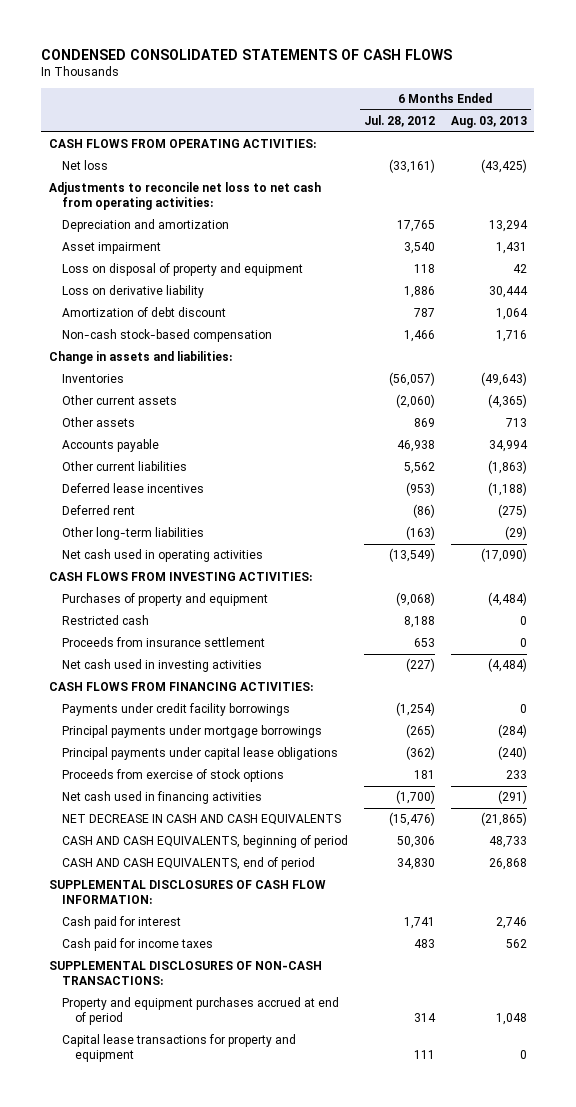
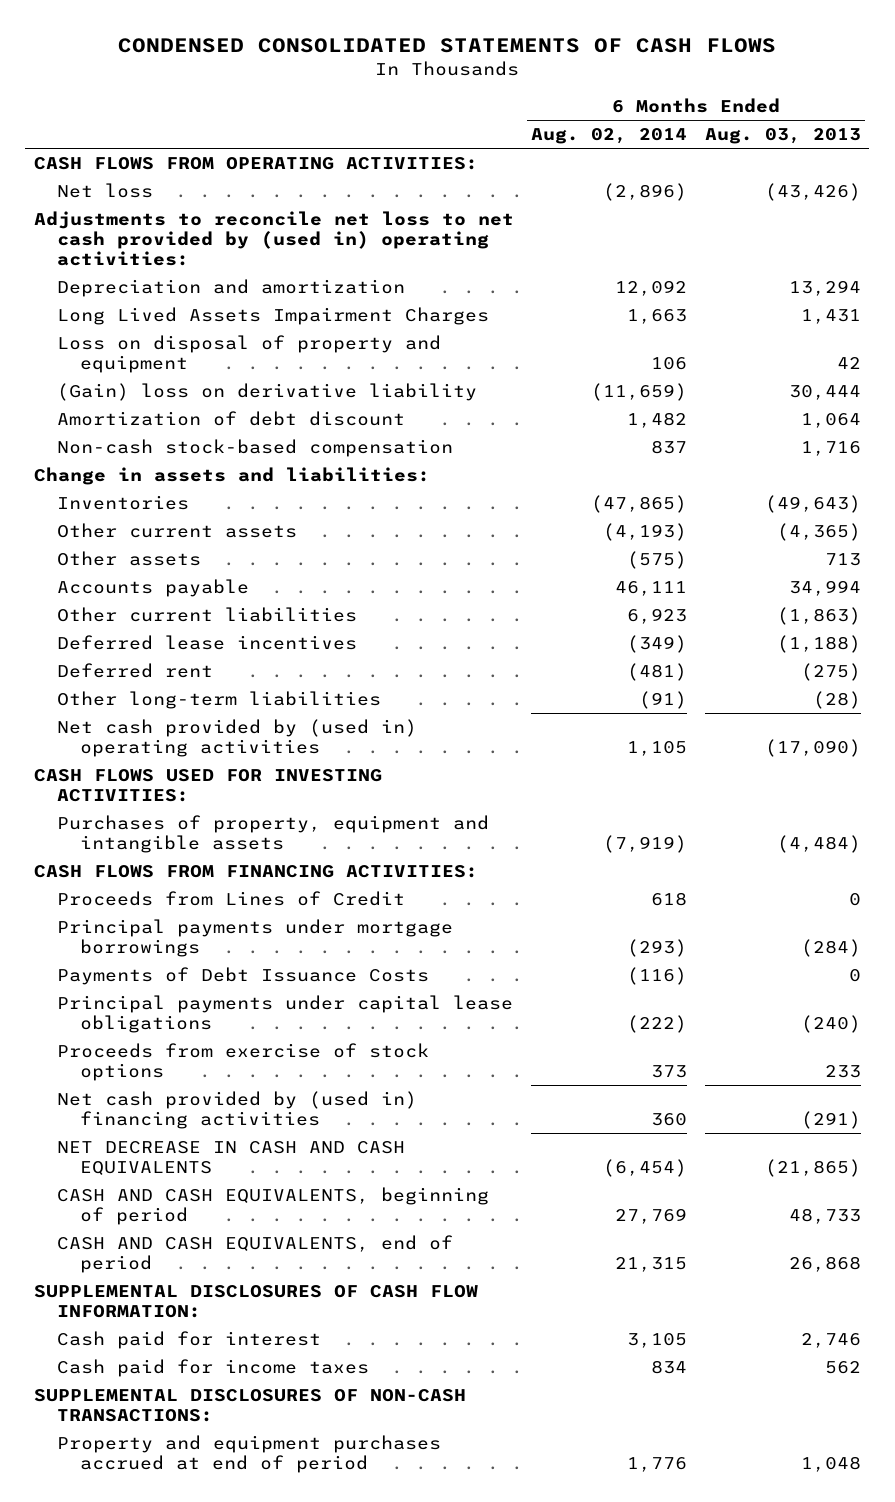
[363,115,435,128] Jul. 28, 2012 -> none
none -> [531,128,688,145] Aug. 02, 2014
[480,159,527,174] (43,425) -> [764,182,861,201] (43,426)
[49,182,322,211] Adjustments to reconcile net loss to net cash from operating activities: -> [34,210,515,266] Adjustments to reconcile net loss to net cash provided by (used in) operating activities:
[62,242,162,255] Asset impairment -> [56,306,489,325] Long Lived Assets Impairment Charges
[62,285,205,299] Loss on derivative liability -> [56,382,477,401] (Gain) loss on derivative liability
[62,615,150,626] Restricted cash -> none
[62,637,266,648] Proceeds from insurance settlement -> none
[62,659,263,673] Net cash used in investing activities -> none
[504,526,527,541] (29) -> [812,690,861,709] (28)
[62,549,264,563] Net cash used in operating activities -> [56,718,417,757] Net cash provided by (used in) operating activities
[49,572,313,582] CASH FLOWS FROM INVESTING ACTIVITIES: -> [34,768,383,802] CASH FLOWS USED FOR INVESTING ACTIVITIES:
[62,593,269,607] Purchases of property and equipment -> [56,814,489,853] Purchases of property, equipment and intangible assets
[62,703,291,717] Payments under credit facility borrowings -> none
none -> [56,890,405,906] Proceeds from Lines of Credit
none -> [56,966,429,985] Payments of Debt Issuance Costs
[62,791,263,805] Net cash used in financing activities -> [56,1090,417,1129] Net cash provided by (used in) financing activities
[62,1034,297,1063] Capital lease transactions for property and equipment -> none

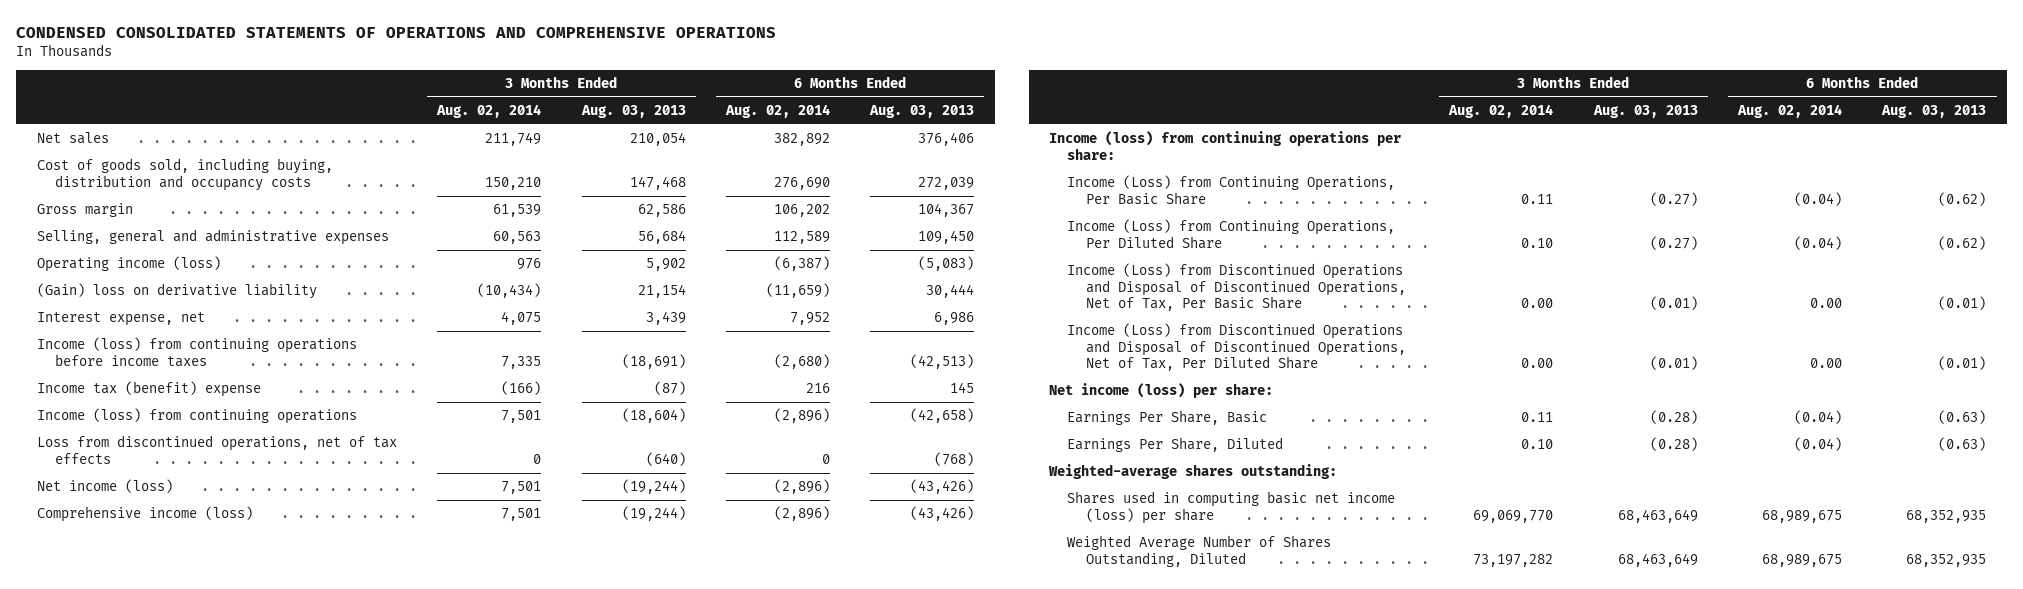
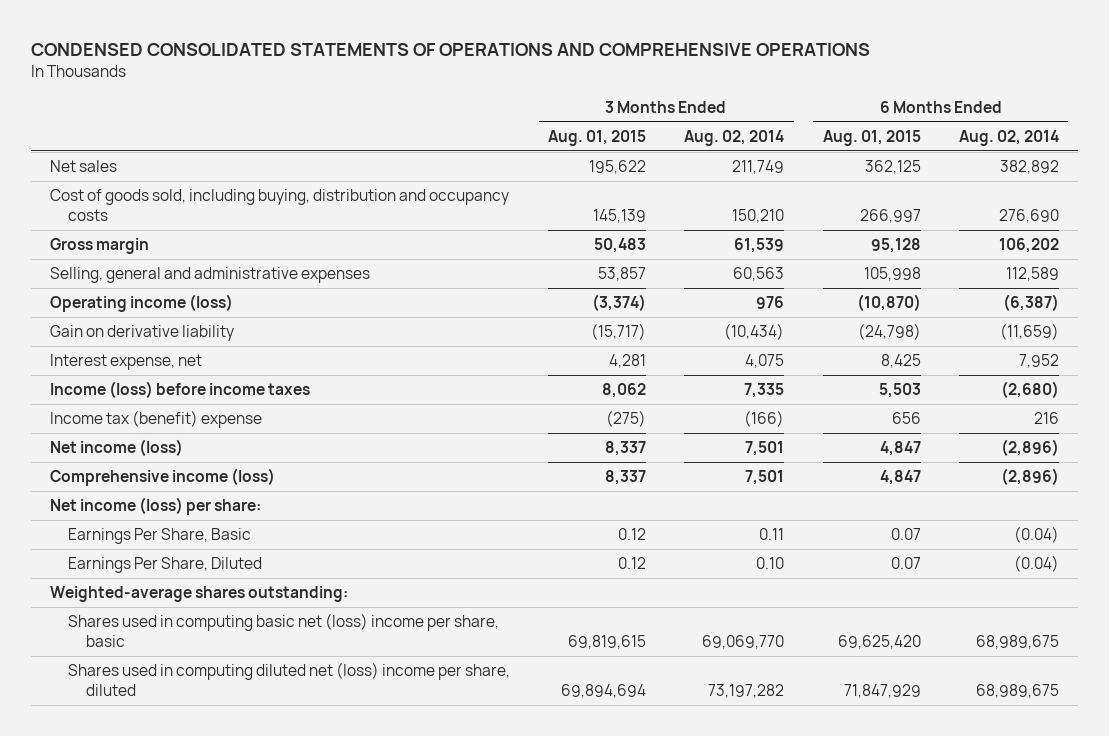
[580,104,686,118] Aug. 03, 2013 -> none
[869,104,975,118] Aug. 03, 2013 -> none
none -> [548,129,647,146] Aug. 01, 2015
none -> [822,129,921,146] Aug. 01, 2015
[36,283,317,300] (Gain) loss on derivative liability -> [50,325,235,342] Gain on derivative liability
[36,337,357,367] Income (loss) from continuing operations before income taxes -> [50,381,311,399] Income (loss) before income taxes
[36,408,357,425] Income (loss) from continuing operations -> none
[36,435,397,464] Loss from discontinued operations, net of tax effects -> none
[1048,131,1401,160] Income (loss) from continuing operations per share: -> none
[1067,175,1396,205] Income (Loss) from Continuing Operations, Per Basic Share -> none
[1067,219,1396,249] Income (Loss) from Continuing Operations, Per Diluted Share -> none
[1067,263,1406,312] Income (Loss) from Discontinued Operations and Disposal of Discontinued Operations, Net of Tax, Per Basic Share -> none
[1067,323,1406,372] Income (Loss) from Discontinued Operations and Disposal of Discontinued Operations, Net of Tax, Per Diluted Share -> none
[1067,491,1396,524] Shares used in computing basic net income (loss) per share -> [67,613,499,648] Shares used in computing basic net (loss) income per share, basic
[1067,535,1332,567] Weighted Average Number of Shares Outstanding, Diluted -> [67,662,510,697] Shares used in computing diluted net (loss) income per share, diluted

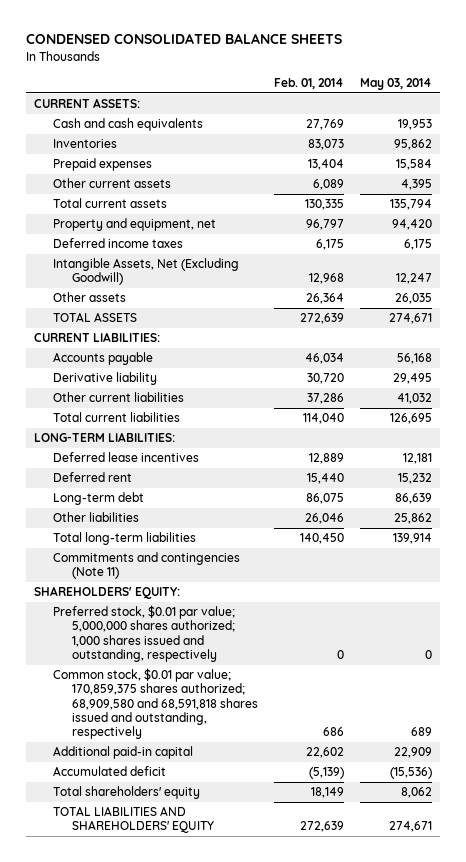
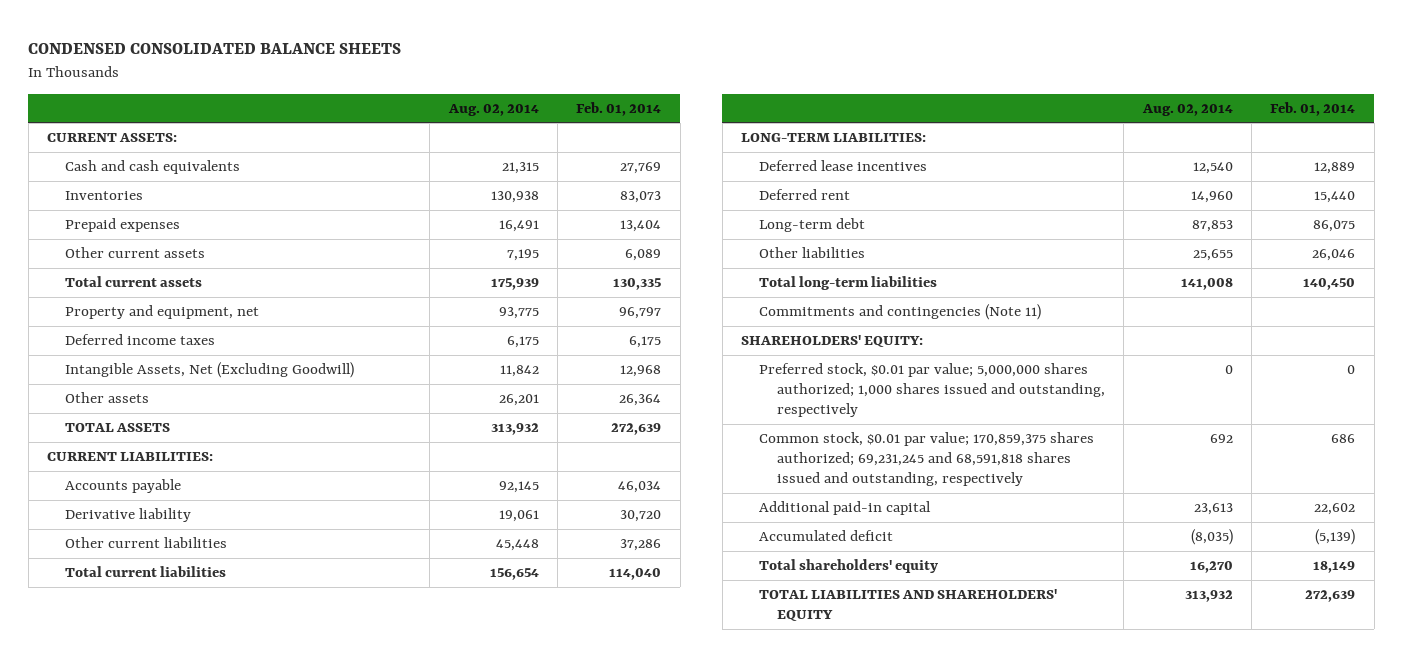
[360,77,433,90] May 03, 2014 -> none
none -> [447,103,539,116] Aug. 02, 2014
[52,668,259,740] Common stock, $0.01 par value; 170,859,375 shares authorized; 68,909,580 and 68,591,818 shares issued and outstanding, respectively -> [758,432,1094,486] Common stock, $0.01 par value; 170,859,375 shares authorized; 69,231,245 and 68,591,818 shares issued and outstanding, respectively

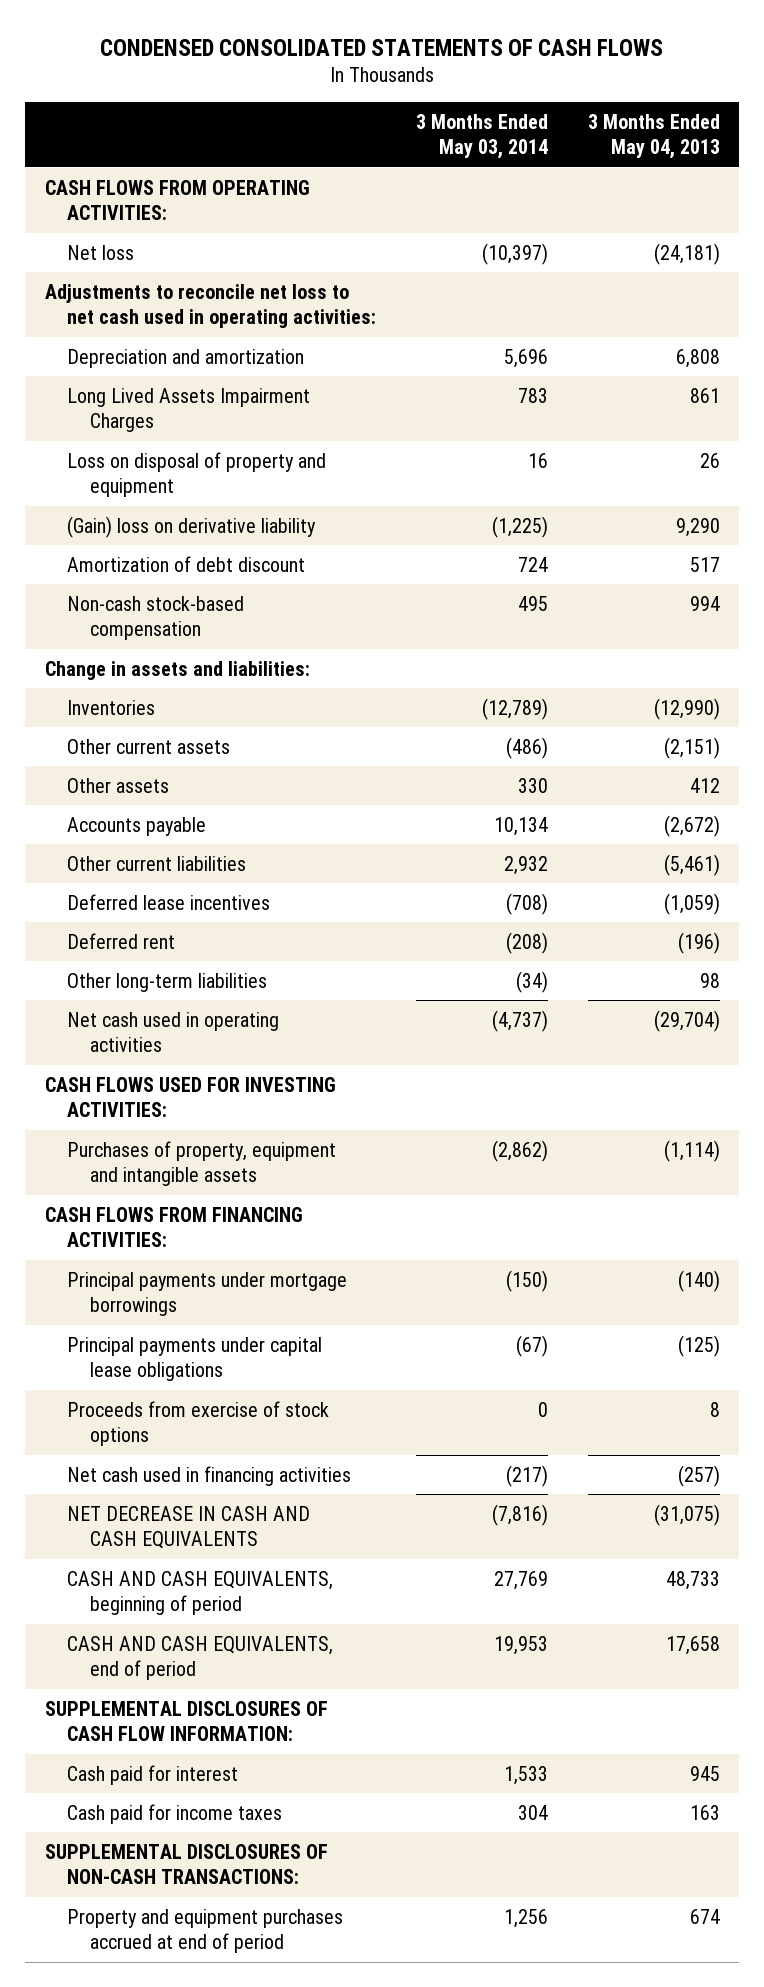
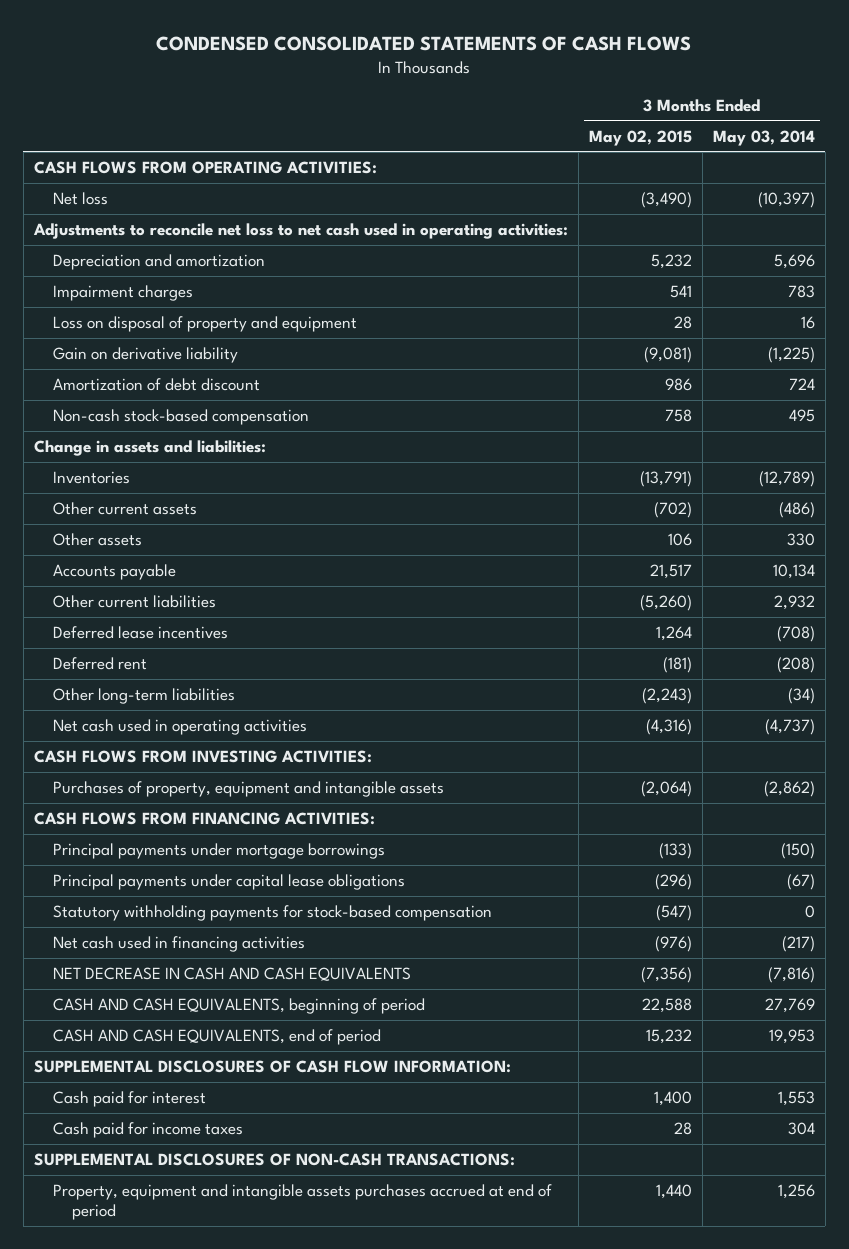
[587,113,720,160] 3 Months Ended May 04, 2013 -> none
none -> [588,129,692,146] May 02, 2015
[67,387,311,432] Long Lived Assets Impairment Charges -> [52,284,193,301] Impairment charges
[67,515,317,538] (Gain) loss on derivative liability -> [52,346,238,363] Gain on derivative liability
[44,1076,336,1117] CASH FLOWS USED FOR INVESTING ACTIVITIES: -> [33,749,372,763] CASH FLOWS FROM INVESTING ACTIVITIES:
[67,1400,330,1446] Proceeds from exercise of stock options -> none
none -> [52,904,492,921] Statutory withholding payments for stock-based compensation
[503,1765,548,1785] 1,533 -> [777,1090,815,1106] 1,553
[67,1908,344,1953] Property and equipment purchases accrued at end of period -> [52,1183,552,1220] Property, equipment and intangible assets purchases accrued at end of period

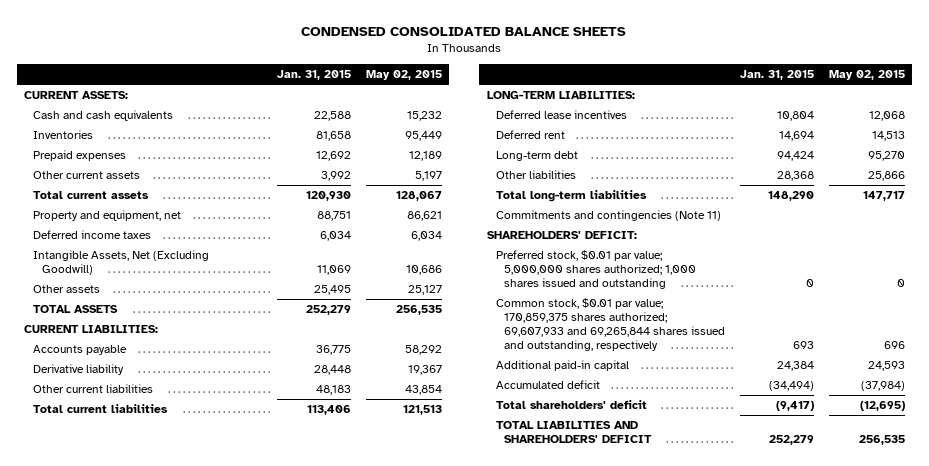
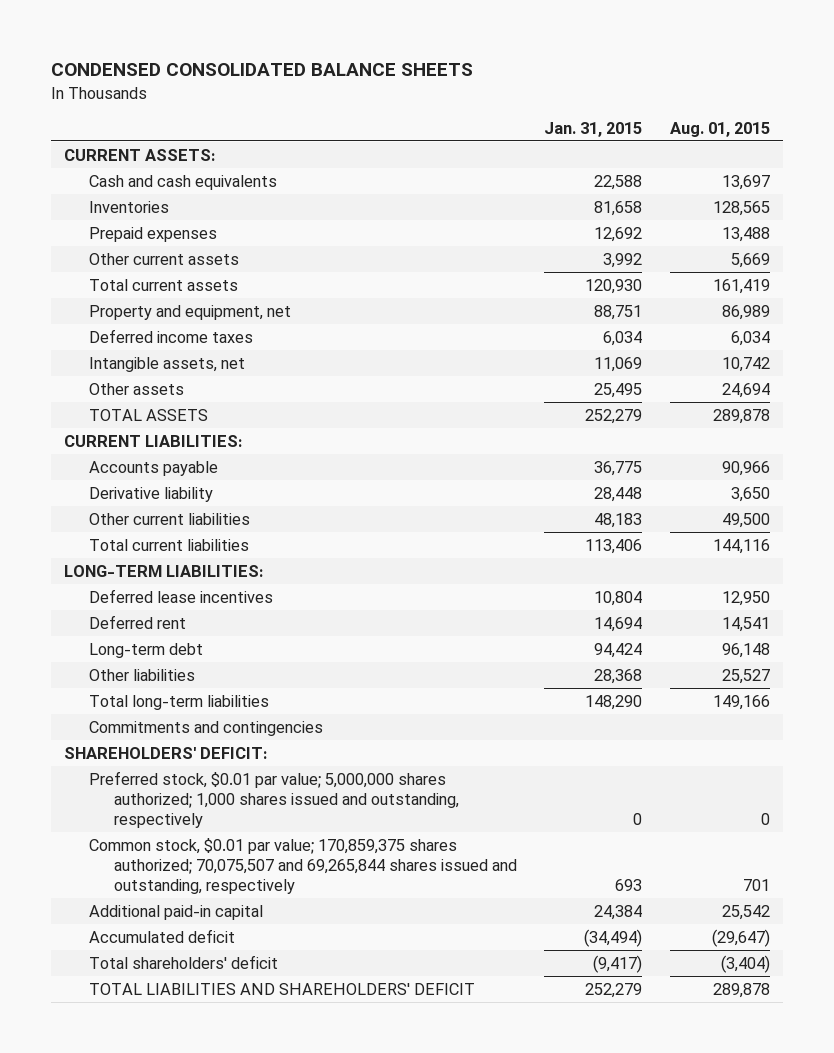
[366,70,443,81] May 02, 2015 -> none
none -> [669,121,770,137] Aug. 01, 2015
[33,250,210,276] Intangible Assets, Net (Excluding Goodwill) -> [89,356,246,372] Intangible assets, net
[495,210,721,222] Commitments and contingencies (Note 11) -> [89,720,324,736] Commitments and contingencies
[495,250,697,290] Preferred stock, $0.01 par value; 5,000,000 shares authorized; 1,000 shares issued and outstanding -> [89,770,459,828] Preferred stock, $0.01 par value; 5,000,000 shares authorized; 1,000 shares issued and outstanding, respectively
[495,298,726,352] Common stock, $0.01 par value; 170,859,375 shares authorized; 69,607,933 and 69,265,844 shares issued and outstanding, respectively -> [89,837,517,894] Common stock, $0.01 par value; 170,859,375 shares authorized; 70,075,507 and 69,265,844 shares issued and outstanding, respectively

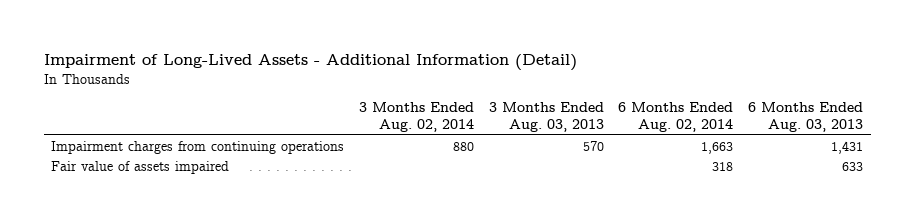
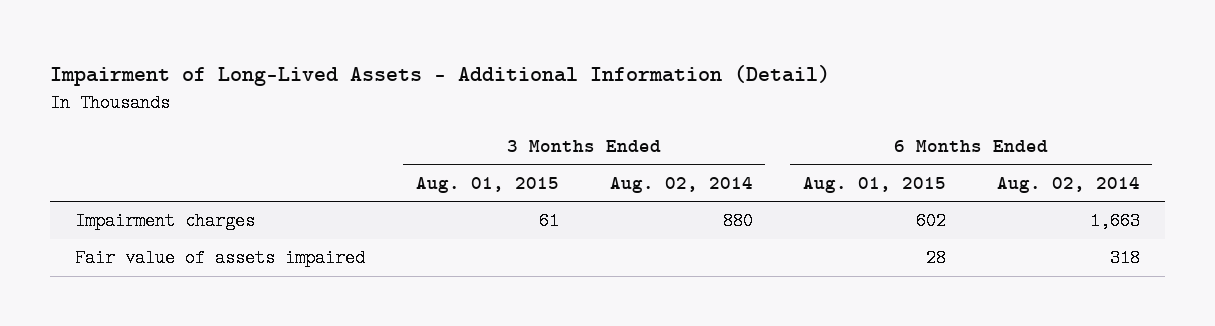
[488,102,604,133] 3 Months Ended Aug. 03, 2013 -> none
[748,102,864,133] 6 Months Ended Aug. 03, 2013 -> none
none -> [415,176,559,193] Aug. 01, 2015
none -> [803,176,947,193] Aug. 01, 2015
[51,140,345,154] Impairment charges from continuing operations -> [75,212,256,231] Impairment charges

